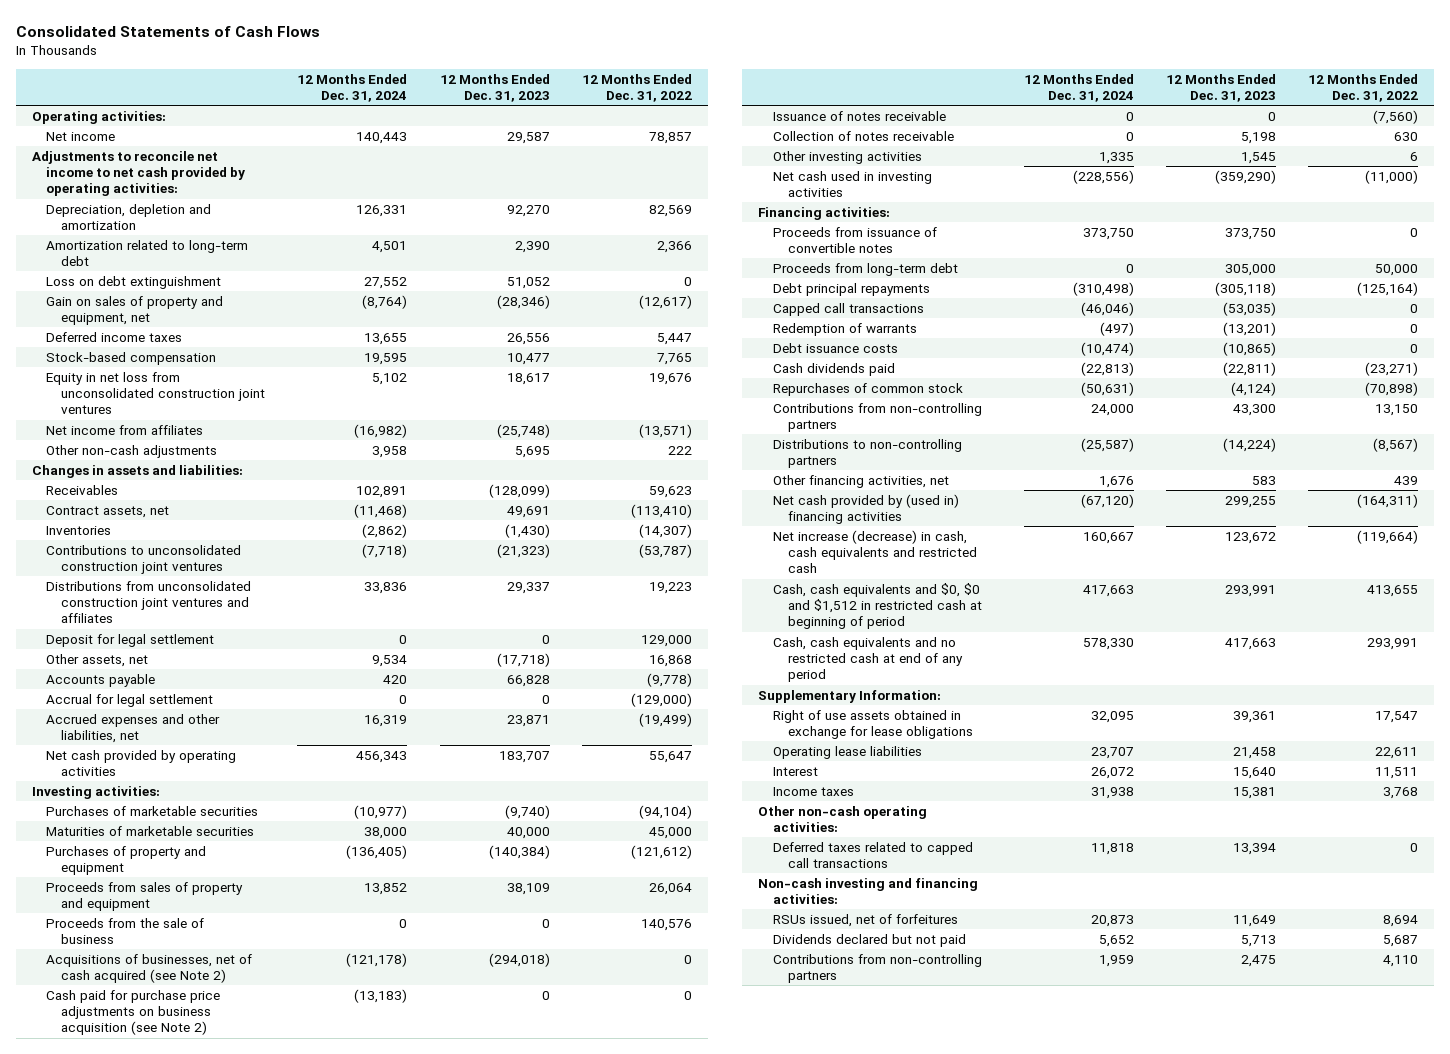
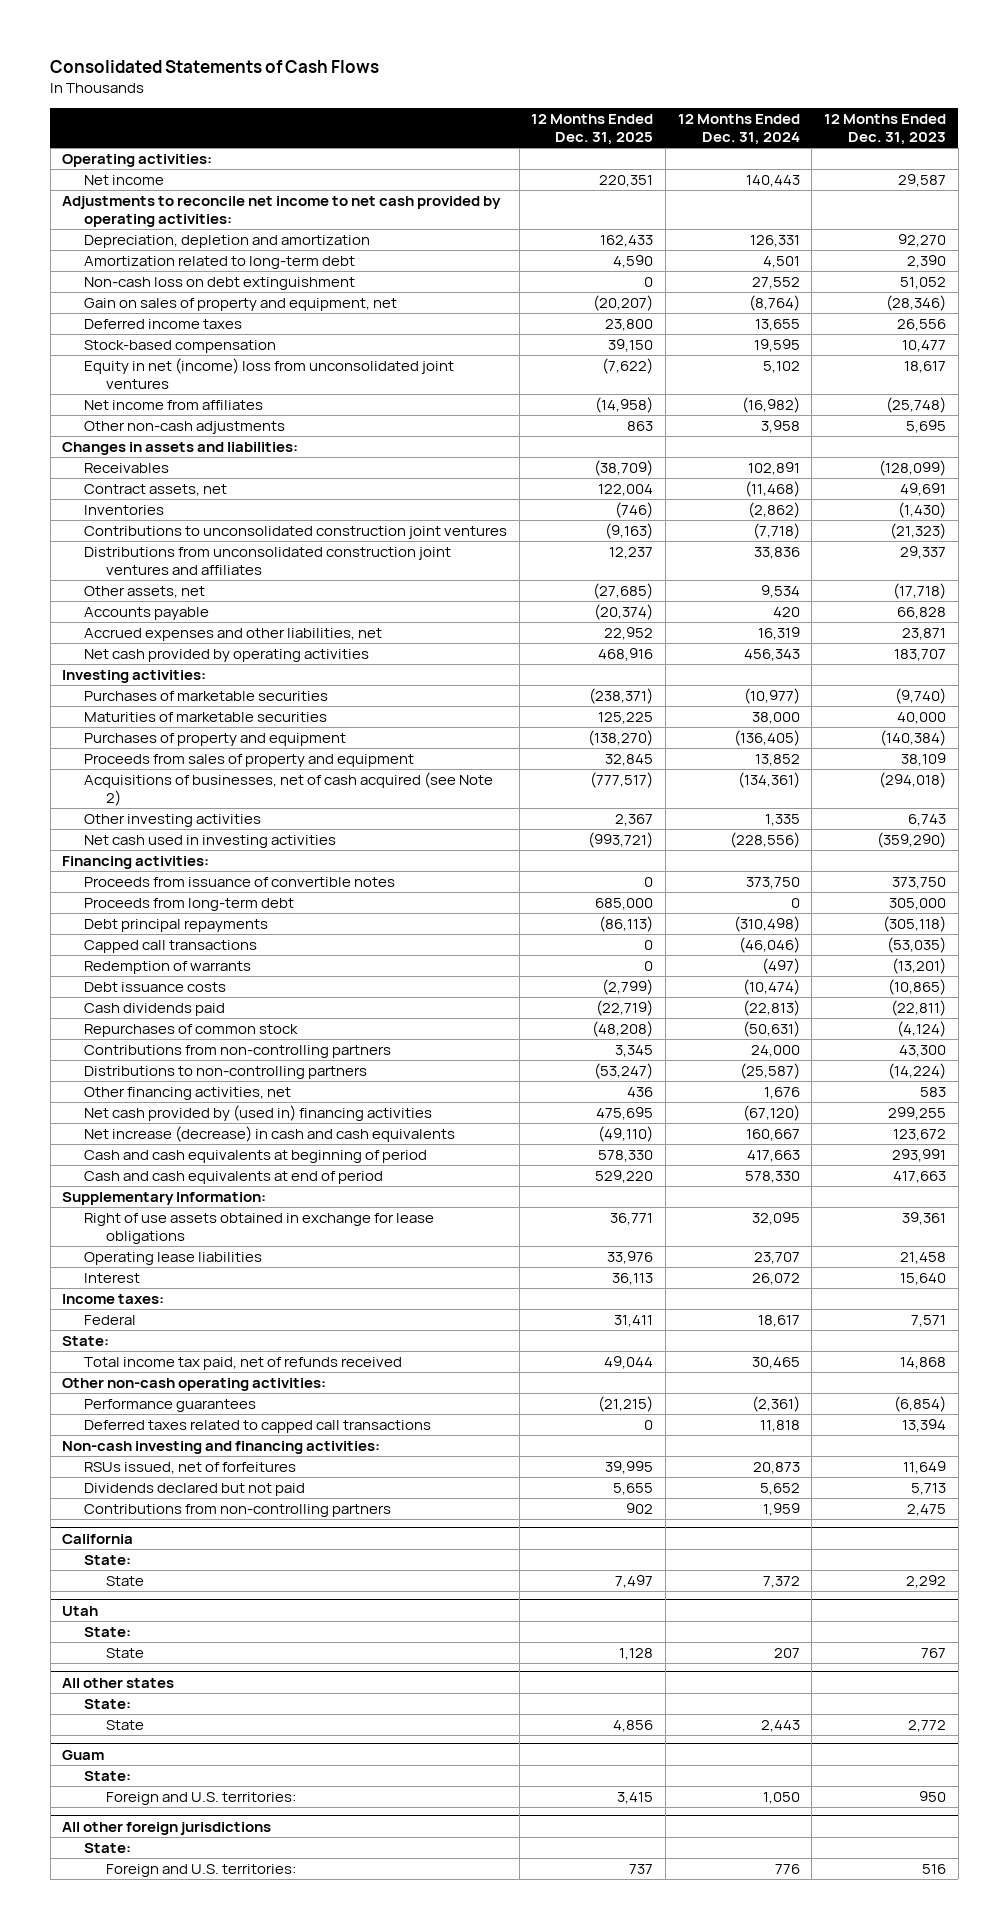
[581,73,692,103] 12 Months Ended Dec. 31, 2022 -> none
none -> [531,114,654,145] 12 Months Ended Dec. 31, 2025
[46,275,222,289] Loss on debt extinguishment -> [84,277,356,291] Non-cash loss on debt extinguishment
[46,371,266,415] Equity in net loss from unconsolidated construction joint ventures -> [84,358,455,389] Equity in net (income) loss from unconsolidated joint ventures
[46,633,215,647] Deposit for legal settlement -> none
[46,693,214,707] Accrual for legal settlement -> none
[46,917,205,945] Proceeds from the sale of business -> none
[46,989,221,1036] Cash paid for purchase price adjustments on business acquisition (see Note 2) -> none
[772,110,946,121] Issuance of notes receivable -> none
[772,130,954,141] Collection of notes receivable -> none
[346,952,408,967] (121,178) -> [737,772,800,789] (134,361)
[1240,151,1276,164] 1,545 -> [908,814,947,827] 6,743
[772,529,977,574] Net increase (decrease) in cash, cash equivalents and restricted cash -> [84,1126,456,1143] Net increase (decrease) in cash and cash equivalents
[772,582,982,630] Cash, cash equivalents and $0, $0 and $1,512 in restricted cash at beginning of period -> [84,1150,428,1164] Cash and cash equivalents at beginning of period
[772,636,963,683] Cash, cash equivalents and no restricted cash at end of any period -> [84,1171,384,1185] Cash and cash equivalents at end of period
none -> [62,1294,165,1305] Income taxes:
none -> [84,1315,137,1326] Federal
none -> [62,1336,110,1347] State:
[772,786,854,796] Income taxes -> [84,1357,403,1371] Total income tax paid, net of refunds received
[1090,786,1134,799] 31,938 -> [751,1357,800,1370] 30,465
[1232,786,1276,799] 15,381 -> [900,1357,947,1370] 14,868
none -> [84,1399,257,1413] Performance guarantees
none -> [62,1534,134,1545] California
none -> [84,1555,132,1566] State:
none -> [105,1576,144,1587] State
none -> [62,1606,99,1617] Utah
none -> [84,1627,132,1638] State:
none -> [105,1648,144,1659] State
none -> [62,1678,175,1689] All other states
none -> [84,1699,132,1710] State:
none -> [105,1720,144,1731] State
none -> [62,1750,105,1761] Guam
none -> [84,1771,132,1782] State:
none -> [105,1792,296,1806] Foreign and U.S. territories:
none -> [62,1822,272,1836] All other foreign jurisdictions
none -> [84,1843,132,1854] State:
none -> [105,1864,296,1878] Foreign and U.S. territories:

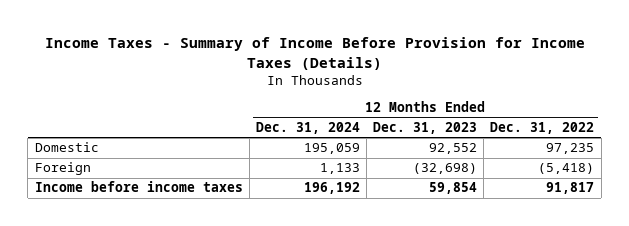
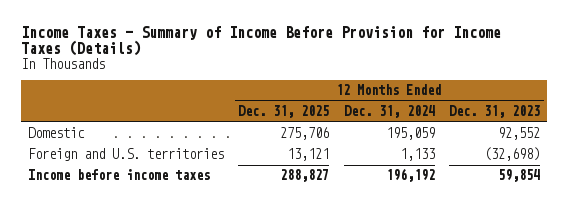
[490,121,595,134] Dec. 31, 2022 -> none
none -> [238,105,330,119] Dec. 31, 2025
[34,162,91,176] Foreign -> [28,148,225,162] Foreign and U.S. territories

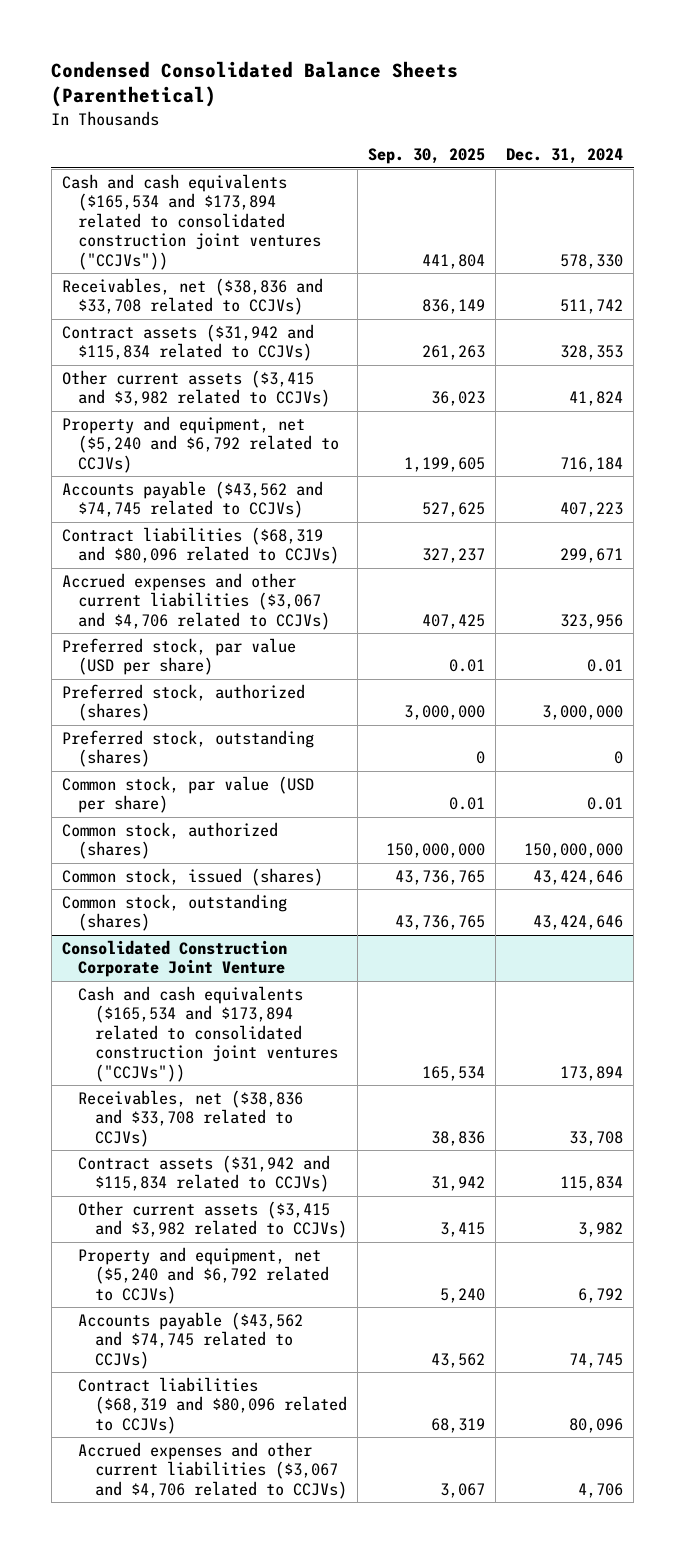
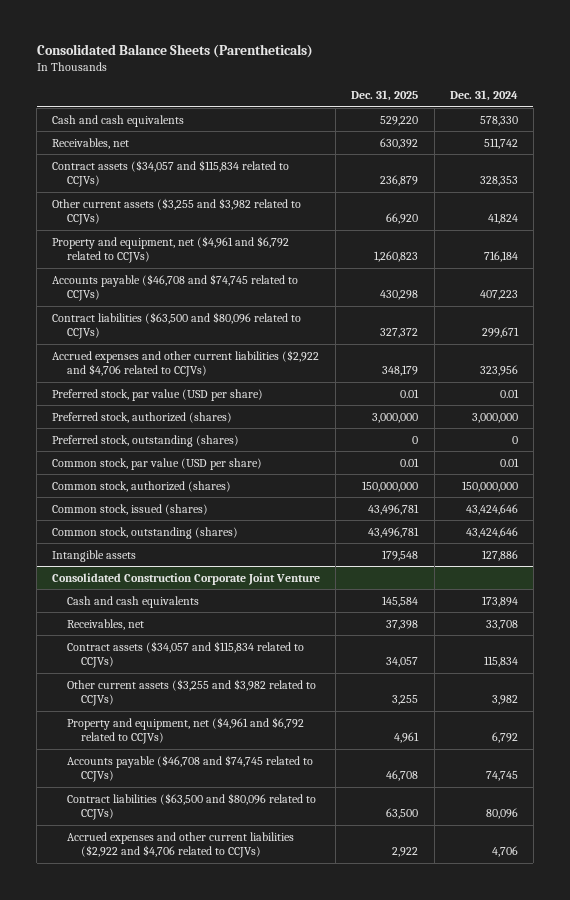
[51,60,459,108] Condensed Consolidated Balance Sheets (Parenthetical) -> [36,44,313,59] Consolidated Balance Sheets (Parentheticals)
[367,148,485,165] Sep. 30, 2025 -> none
none -> [351,90,419,102] Dec. 31, 2025
[61,174,322,270] Cash and cash equivalents ($165,534 and $173,894 related to consolidated construction joint ventures ("CCJVs")) -> [52,114,185,127] Cash and cash equivalents
[61,278,323,316] Receivables, net ($38,836 and $33,708 related to CCJVs) -> [52,137,130,149] Receivables, net
[61,324,314,362] Contract assets ($31,942 and $115,834 related to CCJVs) -> [52,159,290,187] Contract assets ($34,057 and $115,834 related to CCJVs)
[61,370,331,408] Other current assets ($3,415 and $3,982 related to CCJVs) -> [52,197,302,225] Other current assets ($3,255 and $3,982 related to CCJVs)
[61,416,340,473] Property and equipment, net ($5,240 and $6,792 related to CCJVs) -> [52,235,290,263] Property and equipment, net ($4,961 and $6,792 related to CCJVs)
[61,481,323,519] Accounts payable ($43,562 and $74,745 related to CCJVs) -> [52,273,299,301] Accounts payable ($46,708 and $74,745 related to CCJVs)
[61,527,340,565] Contract liabilities ($68,319 and $80,096 related to CCJVs) -> [52,311,302,339] Contract liabilities ($63,500 and $80,096 related to CCJVs)
[61,573,331,630] Accrued expenses and other current liabilities ($3,067 and $4,706 related to CCJVs) -> [52,349,320,377] Accrued expenses and other current liabilities ($2,922 and $4,706 related to CCJVs)
none -> [52,549,137,562] Intangible assets
[78,986,338,1082] Cash and cash equivalents ($165,534 and $173,894 related to consolidated construction joint ventures ("CCJVs")) -> [66,595,199,608] Cash and cash equivalents
[78,1090,304,1147] Receivables, net ($38,836 and $33,708 related to CCJVs) -> [66,618,144,630] Receivables, net
[78,1155,331,1193] Contract assets ($31,942 and $115,834 related to CCJVs) -> [66,640,304,668] Contract assets ($34,057 and $115,834 related to CCJVs)
[78,1201,347,1239] Other current assets ($3,415 and $3,982 related to CCJVs) -> [66,678,316,706] Other current assets ($3,255 and $3,982 related to CCJVs)
[78,1247,329,1304] Property and equipment, net ($5,240 and $6,792 related to CCJVs) -> [66,716,304,744] Property and equipment, net ($4,961 and $6,792 related to CCJVs)
[78,1312,304,1369] Accounts payable ($43,562 and $74,745 related to CCJVs) -> [66,754,313,782] Accounts payable ($46,708 and $74,745 related to CCJVs)
[78,1377,347,1434] Contract liabilities ($68,319 and $80,096 related to CCJVs) -> [66,792,316,820] Contract liabilities ($63,500 and $80,096 related to CCJVs)
[78,1442,347,1499] Accrued expenses and other current liabilities ($3,067 and $4,706 related to CCJVs) -> [66,831,294,858] Accrued expenses and other current liabilities ($2,922 and $4,706 related to CCJVs)

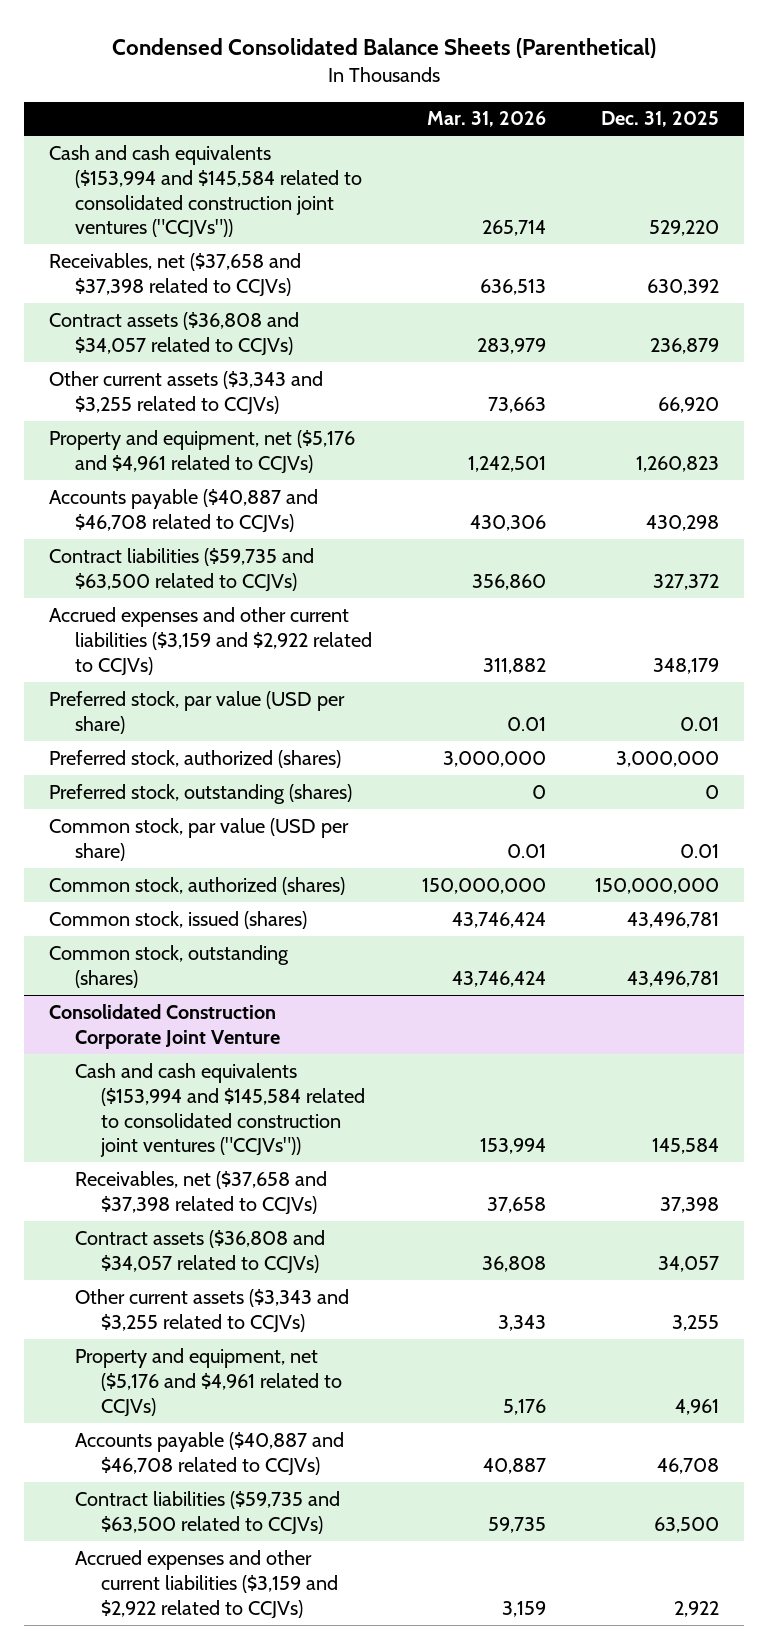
[36,44,313,59] Consolidated Balance Sheets (Parentheticals) -> [112,38,657,59] Condensed Consolidated Balance Sheets (Parenthetical)
[449,90,518,102] Dec. 31, 2024 -> none
none -> [426,111,546,128] Mar. 31, 2026
[52,114,185,127] Cash and cash equivalents -> [49,144,363,239] Cash and cash equivalents ($153,994 and $145,584 related to consolidated construction joint ventures ("CCJVs"))
[52,137,130,149] Receivables, net -> [49,252,302,297] Receivables, net ($37,658 and $37,398 related to CCJVs)
[52,159,290,187] Contract assets ($34,057 and $115,834 related to CCJVs) -> [49,311,300,356] Contract assets ($36,808 and $34,057 related to CCJVs)
[52,197,302,225] Other current assets ($3,255 and $3,982 related to CCJVs) -> [49,370,324,415] Other current assets ($3,343 and $3,255 related to CCJVs)
[52,235,290,263] Property and equipment, net ($4,961 and $6,792 related to CCJVs) -> [49,429,356,474] Property and equipment, net ($5,176 and $4,961 related to CCJVs)
[52,273,299,301] Accounts payable ($46,708 and $74,745 related to CCJVs) -> [49,488,319,533] Accounts payable ($40,887 and $46,708 related to CCJVs)
[52,311,302,339] Contract liabilities ($63,500 and $80,096 related to CCJVs) -> [49,547,315,592] Contract liabilities ($59,735 and $63,500 related to CCJVs)
[52,349,320,377] Accrued expenses and other current liabilities ($2,922 and $4,706 related to CCJVs) -> [49,606,373,676] Accrued expenses and other current liabilities ($3,159 and $2,922 related to CCJVs)
[52,549,137,562] Intangible assets -> none
[66,595,199,608] Cash and cash equivalents -> [75,1062,366,1158] Cash and cash equivalents ($153,994 and $145,584 related to consolidated construction joint ventures ("CCJVs"))
[66,618,144,630] Receivables, net -> [75,1170,328,1215] Receivables, net ($37,658 and $37,398 related to CCJVs)
[66,640,304,668] Contract assets ($34,057 and $115,834 related to CCJVs) -> [75,1229,326,1274] Contract assets ($36,808 and $34,057 related to CCJVs)
[66,678,316,706] Other current assets ($3,255 and $3,982 related to CCJVs) -> [75,1288,350,1333] Other current assets ($3,343 and $3,255 related to CCJVs)
[66,716,304,744] Property and equipment, net ($4,961 and $6,792 related to CCJVs) -> [75,1347,343,1417] Property and equipment, net ($5,176 and $4,961 related to CCJVs)
[66,754,313,782] Accounts payable ($46,708 and $74,745 related to CCJVs) -> [75,1431,345,1476] Accounts payable ($40,887 and $46,708 related to CCJVs)
[66,792,316,820] Contract liabilities ($63,500 and $80,096 related to CCJVs) -> [75,1490,341,1535] Contract liabilities ($59,735 and $63,500 related to CCJVs)
[66,831,294,858] Accrued expenses and other current liabilities ($2,922 and $4,706 related to CCJVs) -> [75,1549,339,1619] Accrued expenses and other current liabilities ($3,159 and $2,922 related to CCJVs)

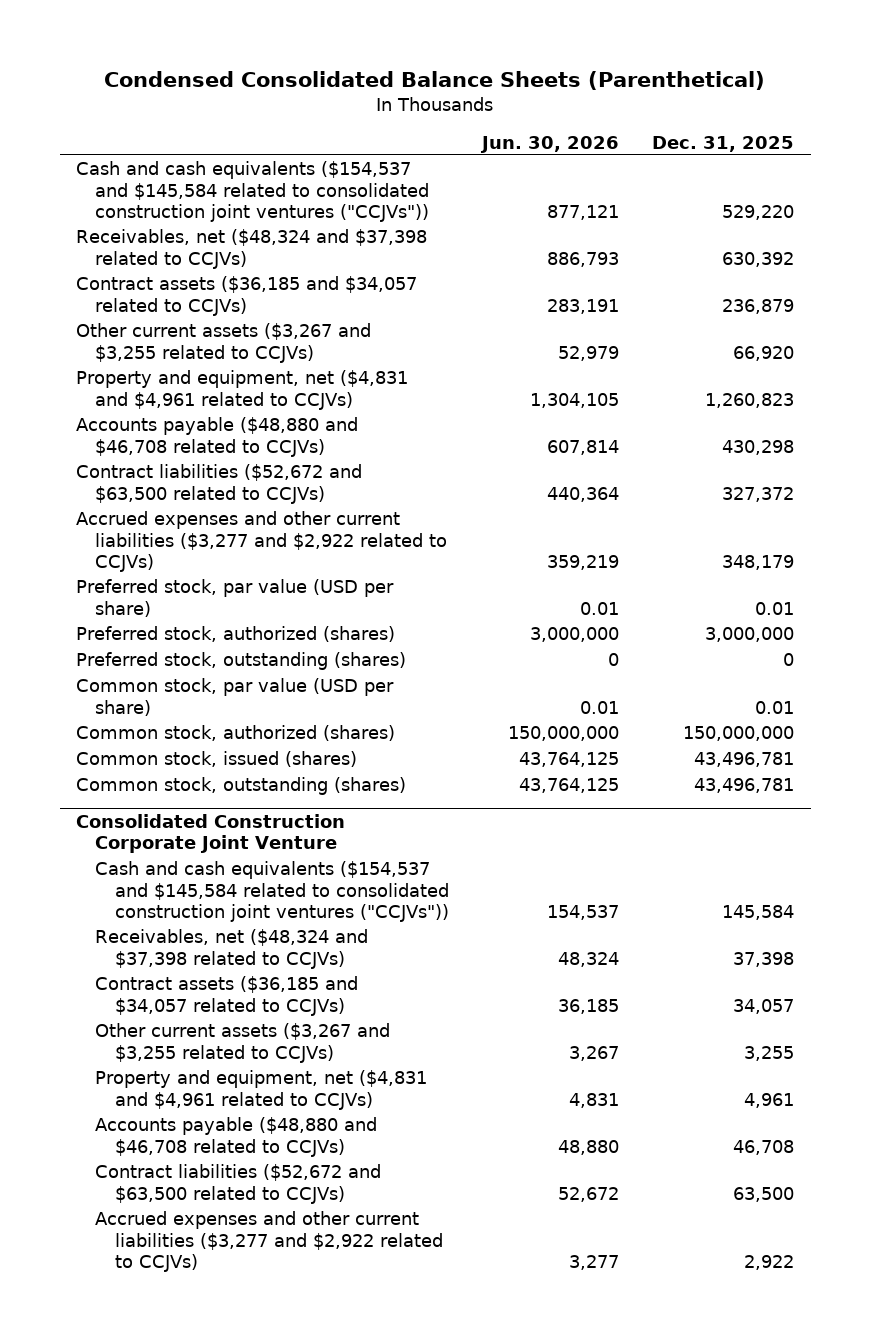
[426,111,546,128] Mar. 31, 2026 -> none
none -> [479,135,619,153] Jun. 30, 2026
[49,144,363,239] Cash and cash equivalents ($153,994 and $145,584 related to consolidated construction joint ventures ("CCJVs")) -> [76,161,430,222] Cash and cash equivalents ($154,537 and $145,584 related to consolidated construction joint ventures ("CCJVs"))
[49,252,302,297] Receivables, net ($37,658 and $37,398 related to CCJVs) -> [76,229,428,269] Receivables, net ($48,324 and $37,398 related to CCJVs)
[49,311,300,356] Contract assets ($36,808 and $34,057 related to CCJVs) -> [76,276,418,316] Contract assets ($36,185 and $34,057 related to CCJVs)
[49,370,324,415] Other current assets ($3,343 and $3,255 related to CCJVs) -> [76,323,372,363] Other current assets ($3,267 and $3,255 related to CCJVs)
[49,429,356,474] Property and equipment, net ($5,176 and $4,961 related to CCJVs) -> [76,370,409,410] Property and equipment, net ($4,831 and $4,961 related to CCJVs)
[49,488,319,533] Accounts payable ($40,887 and $46,708 related to CCJVs) -> [76,417,359,457] Accounts payable ($48,880 and $46,708 related to CCJVs)
[49,547,315,592] Contract liabilities ($59,735 and $63,500 related to CCJVs) -> [76,464,363,504] Contract liabilities ($52,672 and $63,500 related to CCJVs)
[49,606,373,676] Accrued expenses and other current liabilities ($3,159 and $2,922 related to CCJVs) -> [76,511,448,572] Accrued expenses and other current liabilities ($3,277 and $2,922 related to CCJVs)
[75,1062,366,1158] Cash and cash equivalents ($153,994 and $145,584 related to consolidated construction joint ventures ("CCJVs")) -> [95,861,449,922] Cash and cash equivalents ($154,537 and $145,584 related to consolidated construction joint ventures ("CCJVs"))
[75,1170,328,1215] Receivables, net ($37,658 and $37,398 related to CCJVs) -> [95,929,369,969] Receivables, net ($48,324 and $37,398 related to CCJVs)
[75,1229,326,1274] Contract assets ($36,808 and $34,057 related to CCJVs) -> [95,976,359,1016] Contract assets ($36,185 and $34,057 related to CCJVs)
[75,1288,350,1333] Other current assets ($3,343 and $3,255 related to CCJVs) -> [95,1023,391,1063] Other current assets ($3,267 and $3,255 related to CCJVs)
[75,1347,343,1417] Property and equipment, net ($5,176 and $4,961 related to CCJVs) -> [95,1070,428,1110] Property and equipment, net ($4,831 and $4,961 related to CCJVs)
[75,1431,345,1476] Accounts payable ($40,887 and $46,708 related to CCJVs) -> [95,1117,378,1157] Accounts payable ($48,880 and $46,708 related to CCJVs)
[75,1490,341,1535] Contract liabilities ($59,735 and $63,500 related to CCJVs) -> [95,1164,382,1204] Contract liabilities ($52,672 and $63,500 related to CCJVs)
[75,1549,339,1619] Accrued expenses and other current liabilities ($3,159 and $2,922 related to CCJVs) -> [95,1211,443,1272] Accrued expenses and other current liabilities ($3,277 and $2,922 related to CCJVs)

